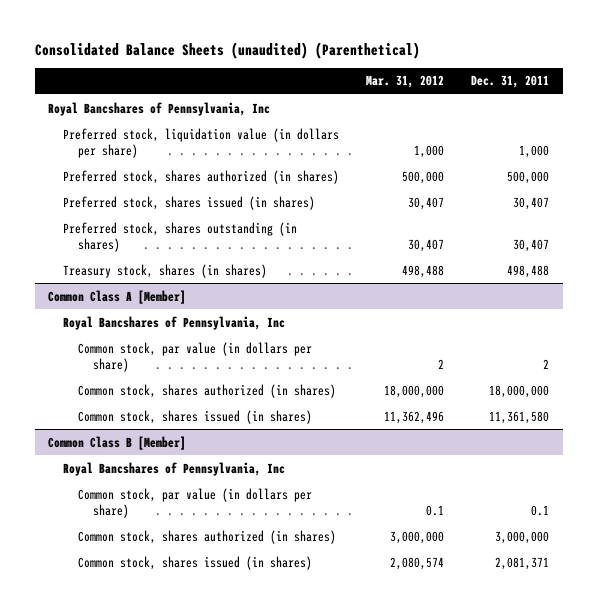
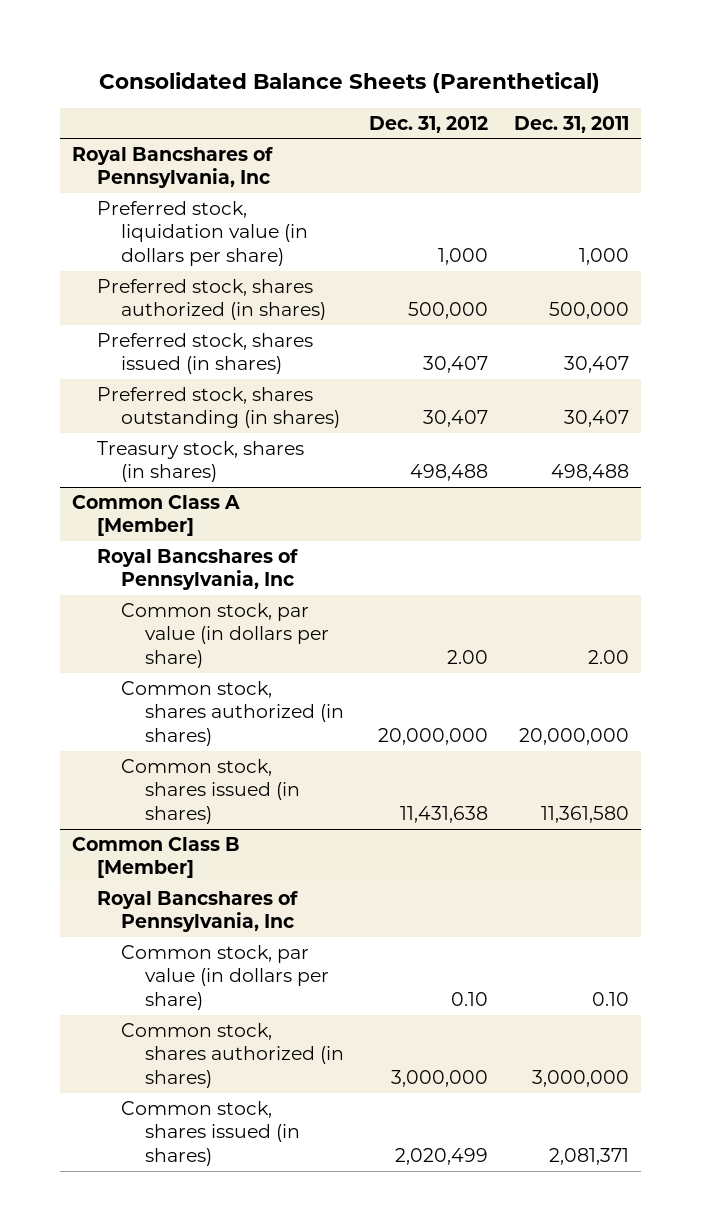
[34,41,420,59] Consolidated Balance Sheets (unaudited) (Parenthetical) -> [99,72,601,94] Consolidated Balance Sheets (Parenthetical)
[366,75,445,89] Mar. 31, 2012 -> none
none -> [369,115,489,133] Dec. 31, 2012
[543,358,550,369] 2 -> [587,650,629,665] 2.00
[489,384,550,398] 18,000,000 -> [518,728,629,746] 20,000,000
[531,504,550,516] 0.1 -> [591,992,629,1007] 0.10

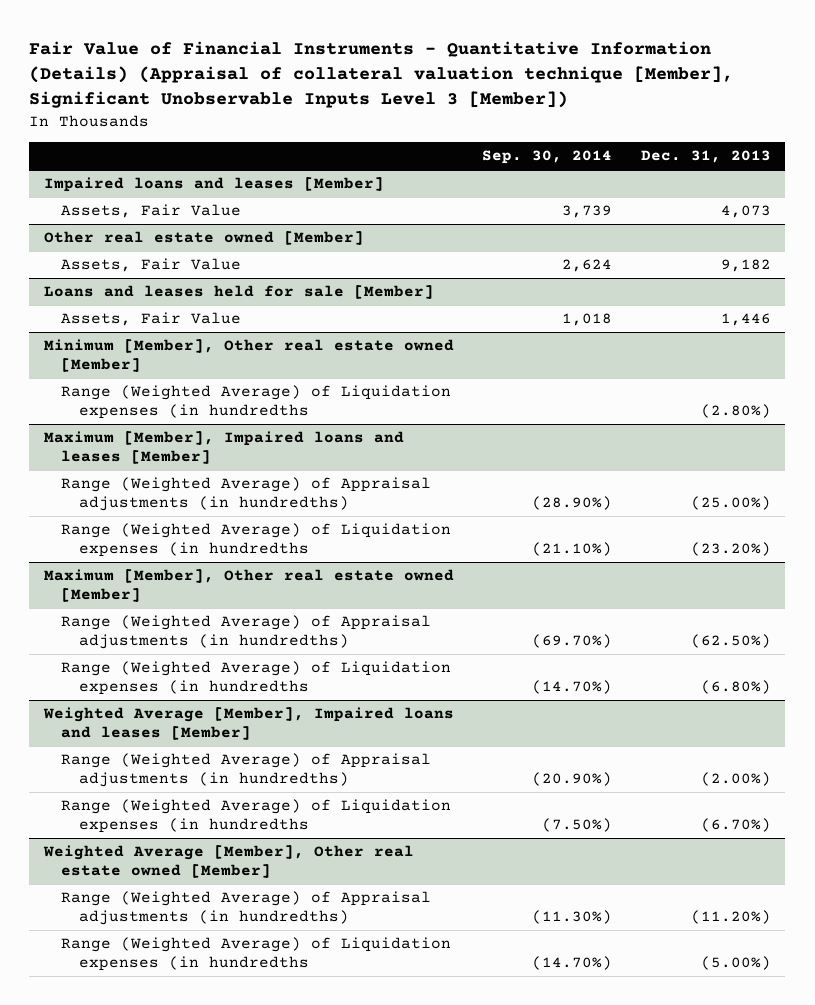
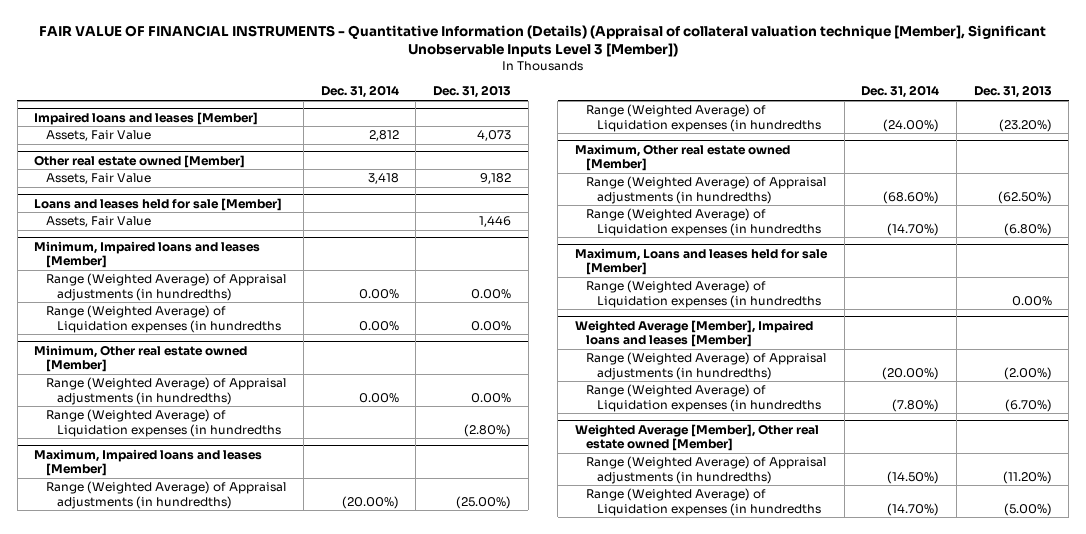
[29,41,734,109] Fair Value of Financial Instruments - Quantitative Information (Details) (Appraisal of collateral valuation technique [Member], Significant Unobservable Inputs Level 3 [Member]) -> [39,24,1047,58] FAIR VALUE OF FINANCIAL INSTRUMENTS - Quantitative Information (Details) (Appraisal of collateral valuation technique [Member], Significant Unobservable Inputs Level 3 [Member])
[482,150,613,165] Sep. 30, 2014 -> none
none -> [320,85,399,99] Dec. 31, 2014
none -> [34,240,261,268] Minimum, Impaired loans and leases [Member]
none -> [45,273,286,301] Range (Weighted Average) of Appraisal adjustments (in hundredths)
none -> [45,305,281,333] Range (Weighted Average) of Liquidation expenses (in hundredths
[43,339,454,373] Minimum [Member], Other real estate owned [Member] -> [34,344,248,372] Minimum, Other real estate owned [Member]
none -> [45,377,286,405] Range (Weighted Average) of Appraisal adjustments (in hundredths)
[43,431,404,465] Maximum [Member], Impaired loans and leases [Member] -> [34,448,263,476] Maximum, Impaired loans and leases [Member]
[43,569,454,603] Maximum [Member], Other real estate owned [Member] -> [574,143,790,171] Maximum, Other real estate owned [Member]
none -> [574,247,828,275] Maximum, Loans and leases held for sale [Member]
none -> [586,280,822,308] Range (Weighted Average) of Liquidation expenses (in hundredths

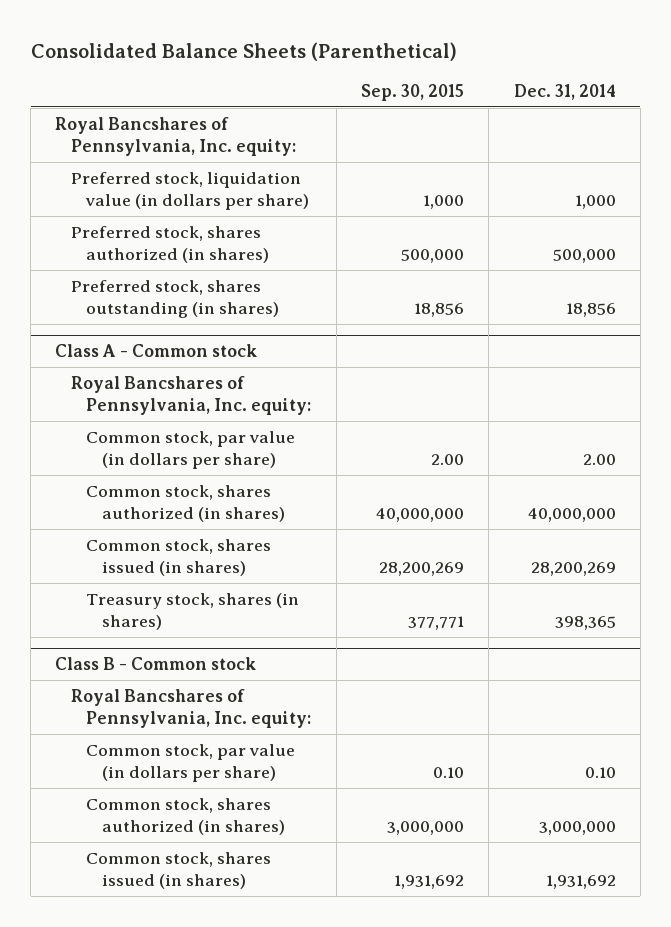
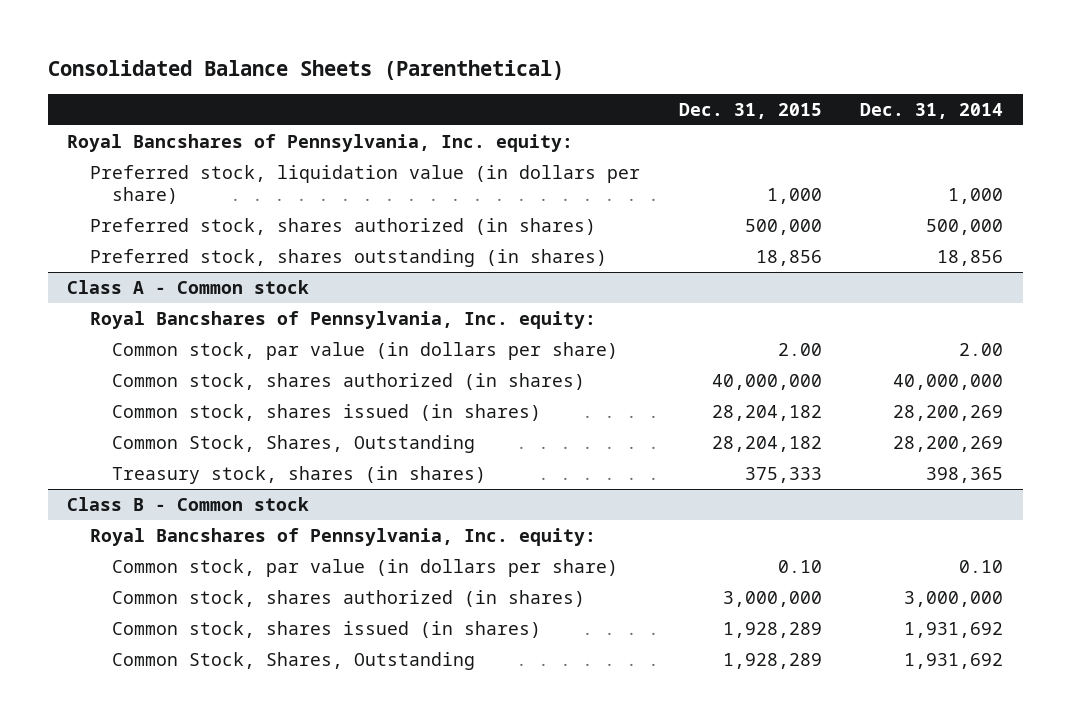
[360,84,464,102] Sep. 30, 2015 -> none
none -> [678,102,822,119] Dec. 31, 2015
none -> [112,434,476,453] Common Stock, Shares, Outstanding
none -> [112,651,476,670] Common Stock, Shares, Outstanding

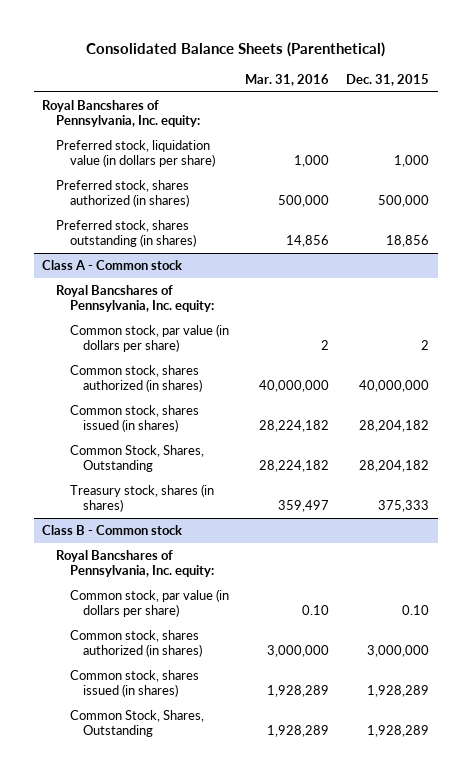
[860,102,1004,119] Dec. 31, 2014 -> none
none -> [245,74,330,87] Mar. 31, 2016
[777,342,822,356] 2.00 -> [421,340,430,351] 2

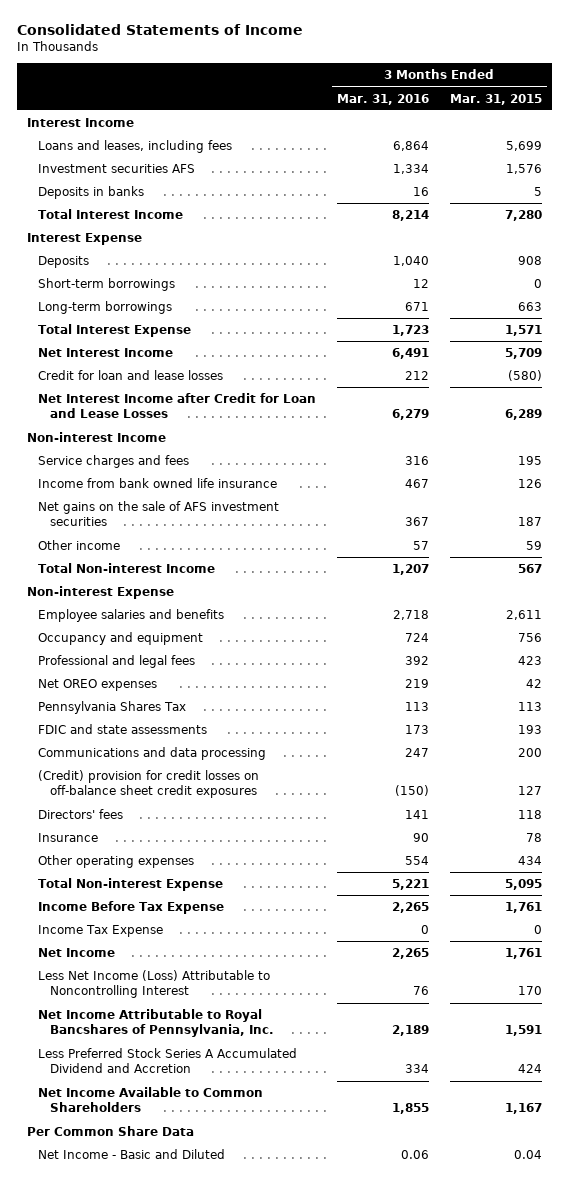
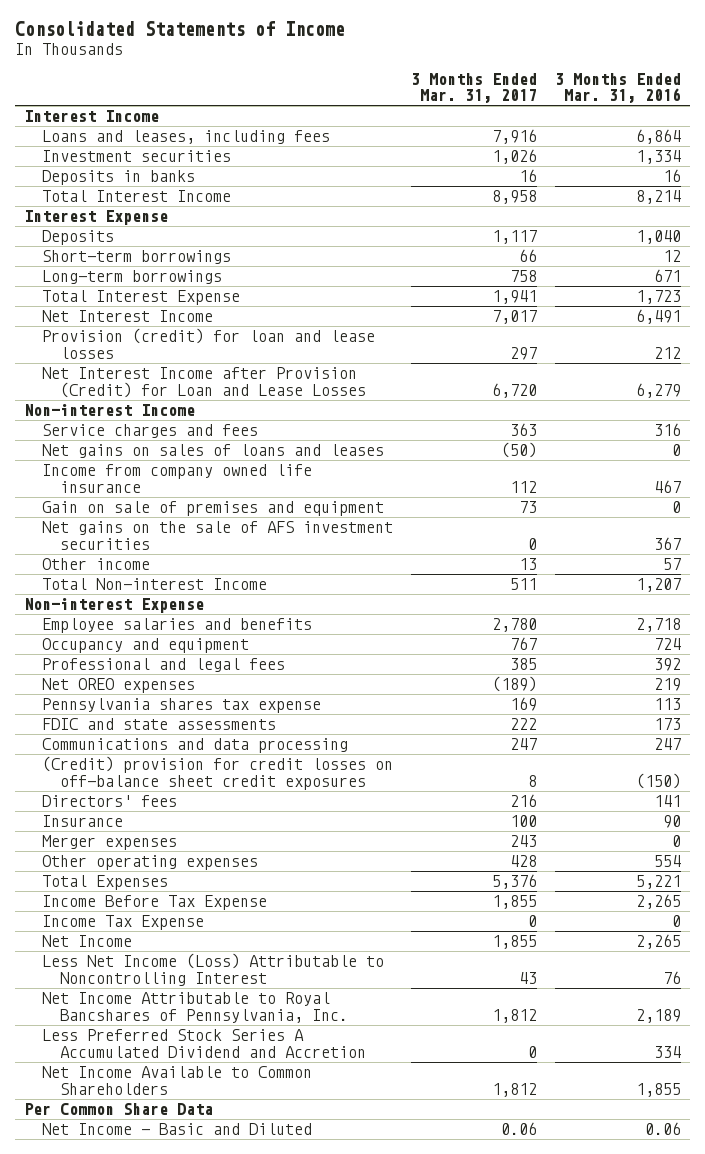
[449,93,542,105] Mar. 31, 2015 -> none
none -> [411,72,538,104] 3 Months Ended Mar. 31, 2017
[38,164,196,174] Investment securities AFS -> [42,150,232,163] Investment securities
[38,370,224,381] Credit for loan and lease losses -> [42,328,376,360] Provision (credit) for loan and lease losses
[38,393,317,419] Net Interest Income after Credit for Loan and Lease Losses -> [42,367,366,399] Net Interest Income after Provision (Credit) for Loan and Lease Losses
none -> [42,444,385,459] Net gains on sales of loans and leases
[38,478,278,489] Income from bank owned life insurance -> [42,464,313,494] Income from company owned life insurance
none -> [42,501,385,517] Gain on sale of premises and equipment
[38,701,187,715] Pennsylvania Shares Tax -> [42,698,322,714] Pennsylvania shares tax expense
none -> [42,835,178,851] Merger expenses
[38,878,224,892] Total Non-interest Expense -> [42,875,169,891] Total Expenses

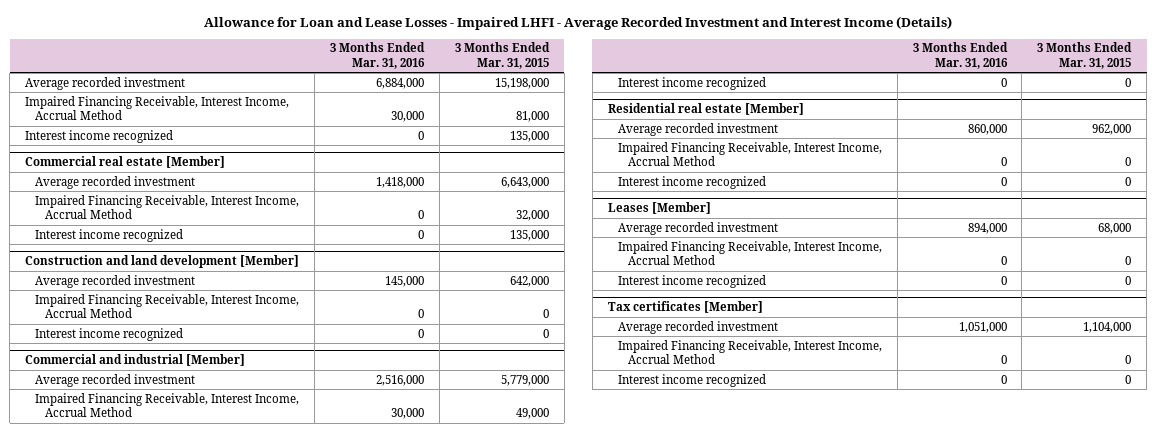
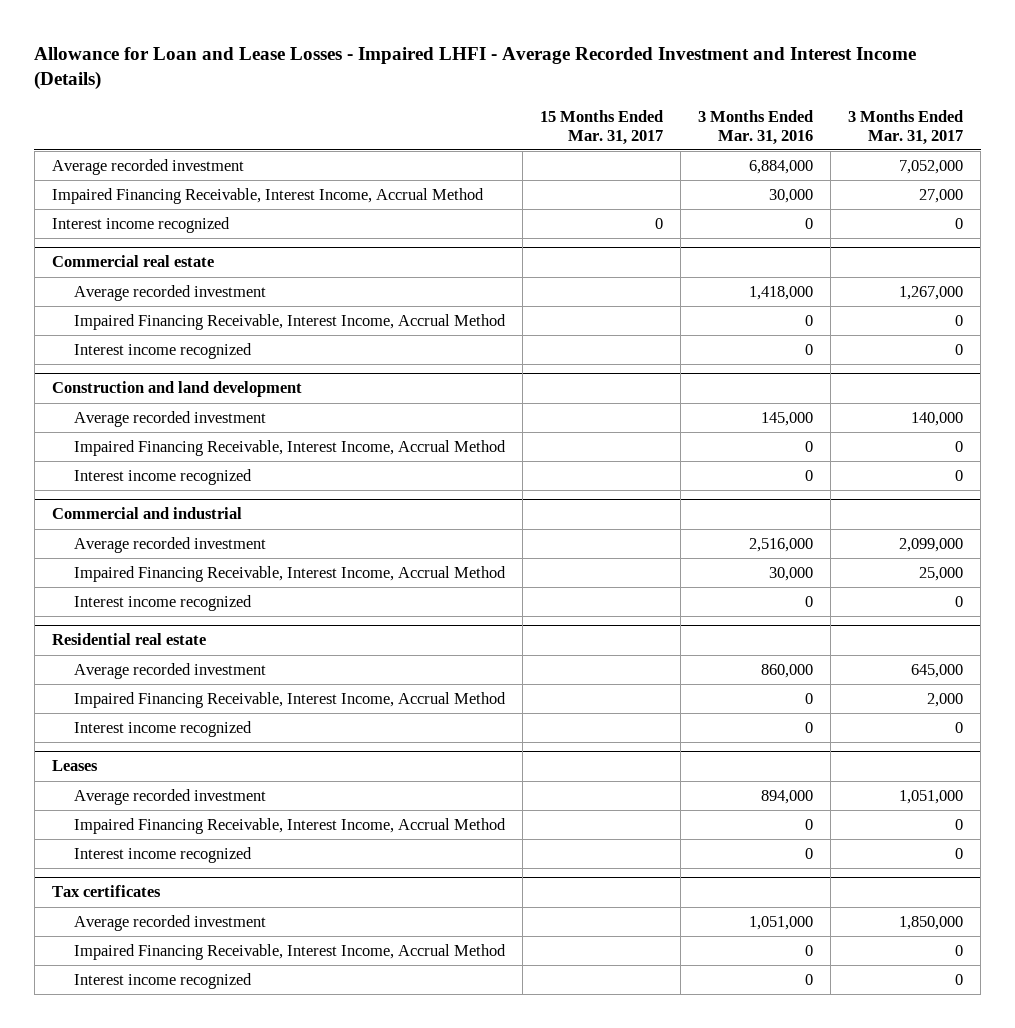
[454,42,550,69] 3 Months Ended Mar. 31, 2015 -> none
none -> [540,109,664,145] 15 Months Ended Mar. 31, 2017
none -> [848,109,964,145] 3 Months Ended Mar. 31, 2017
[25,155,226,168] Commercial real estate [Member] -> [51,255,214,268] Commercial real estate
[25,254,300,268] Construction and land development [Member] -> [51,381,302,398] Construction and land development
[25,353,246,366] Commercial and industrial [Member] -> [51,507,242,520] Commercial and industrial
[607,102,804,115] Residential real estate [Member] -> [51,633,206,646] Residential real estate
[607,201,711,214] Leases [Member] -> [51,760,98,772] Leases
[607,300,763,313] Tax certificates [Member] -> [51,885,161,898] Tax certificates

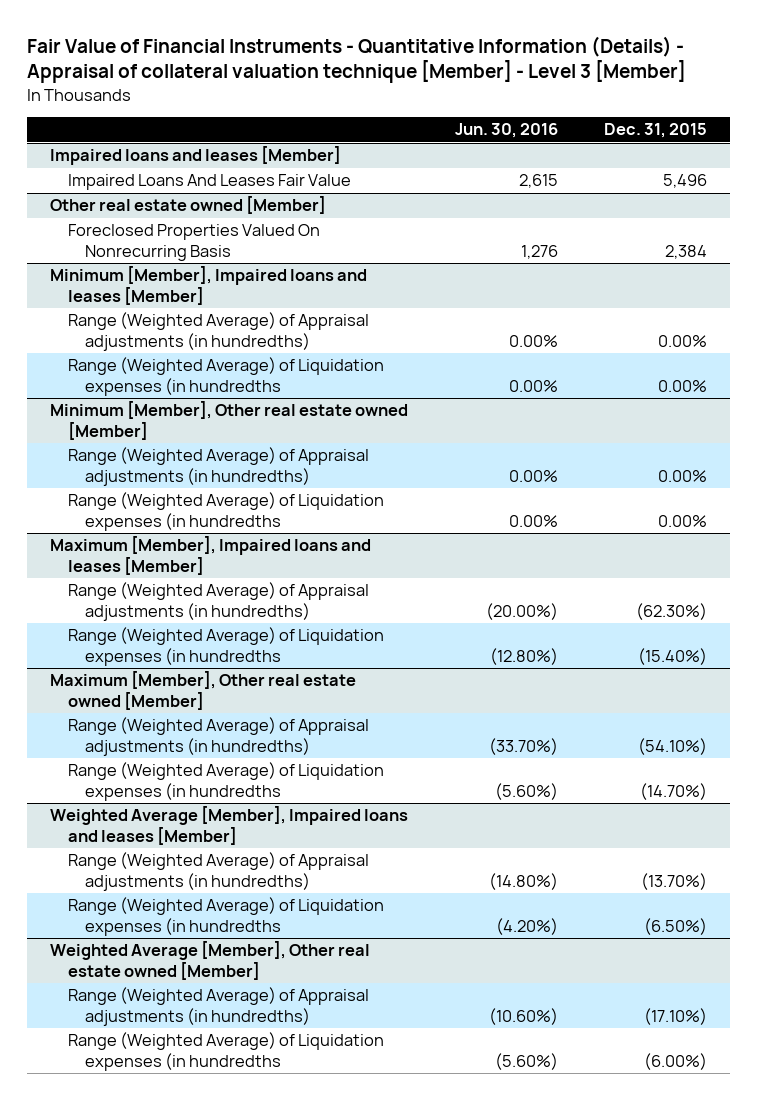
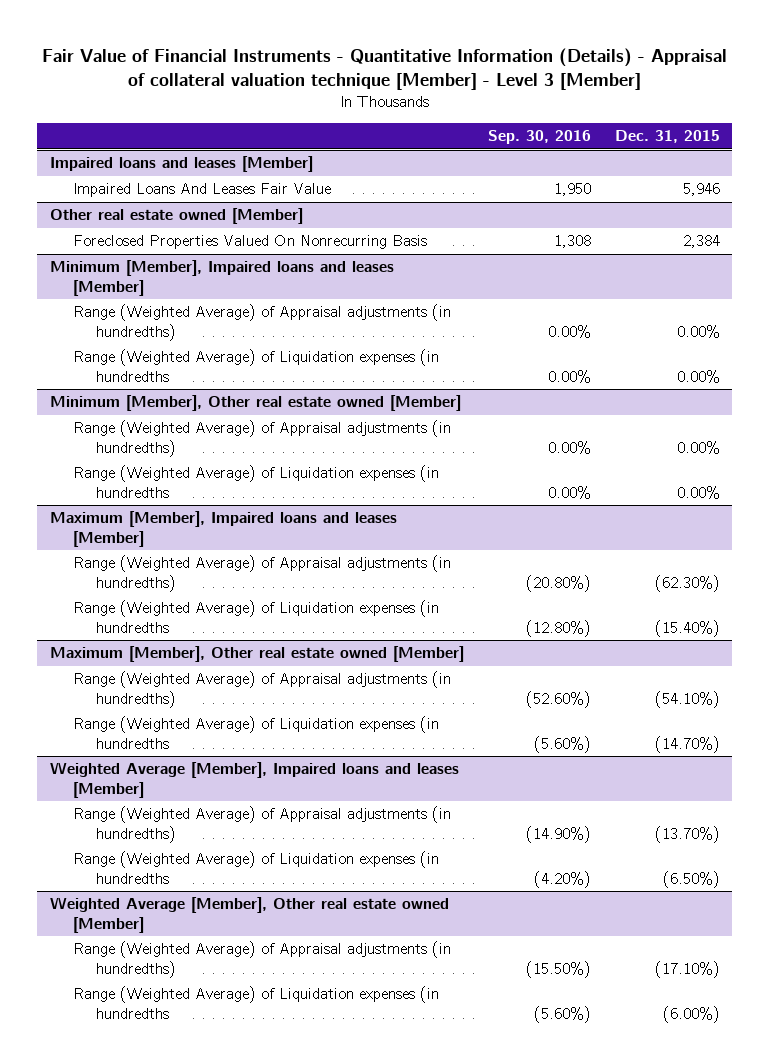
[454,123,558,139] Jun. 30, 2016 -> none
none -> [487,130,591,145] Sep. 30, 2016
[662,174,707,189] 5,496 -> [682,183,720,197] 5,946

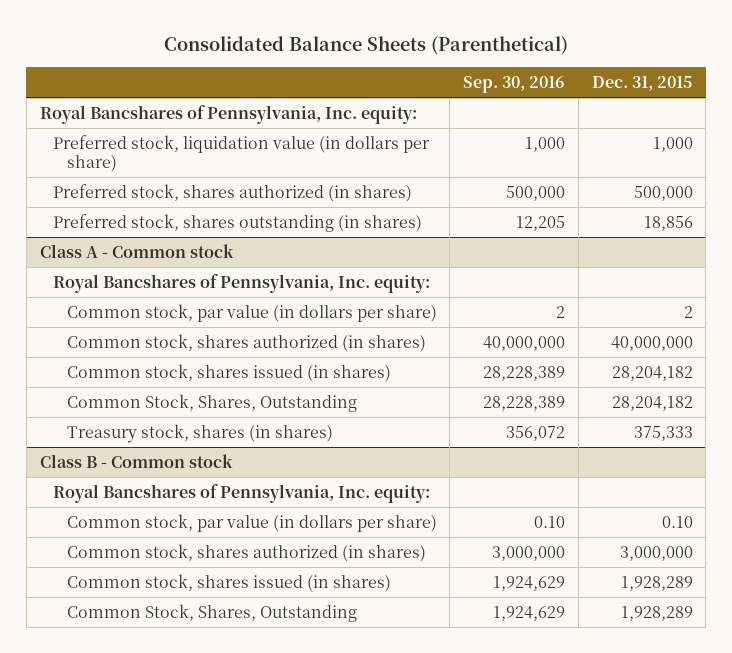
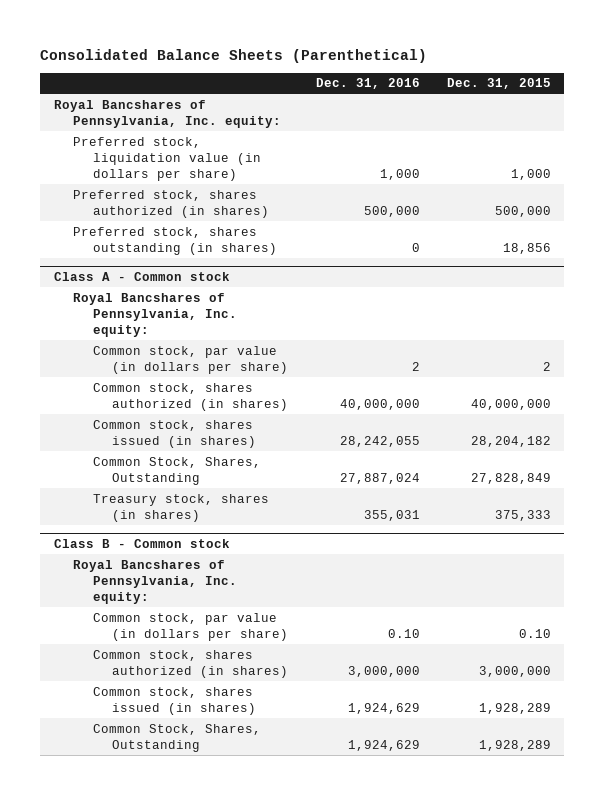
[463,75,566,93] Sep. 30, 2016 -> none
none -> [315,78,420,90] Dec. 31, 2016
[611,395,693,411] 28,204,182 -> [470,472,551,484] 27,828,849

